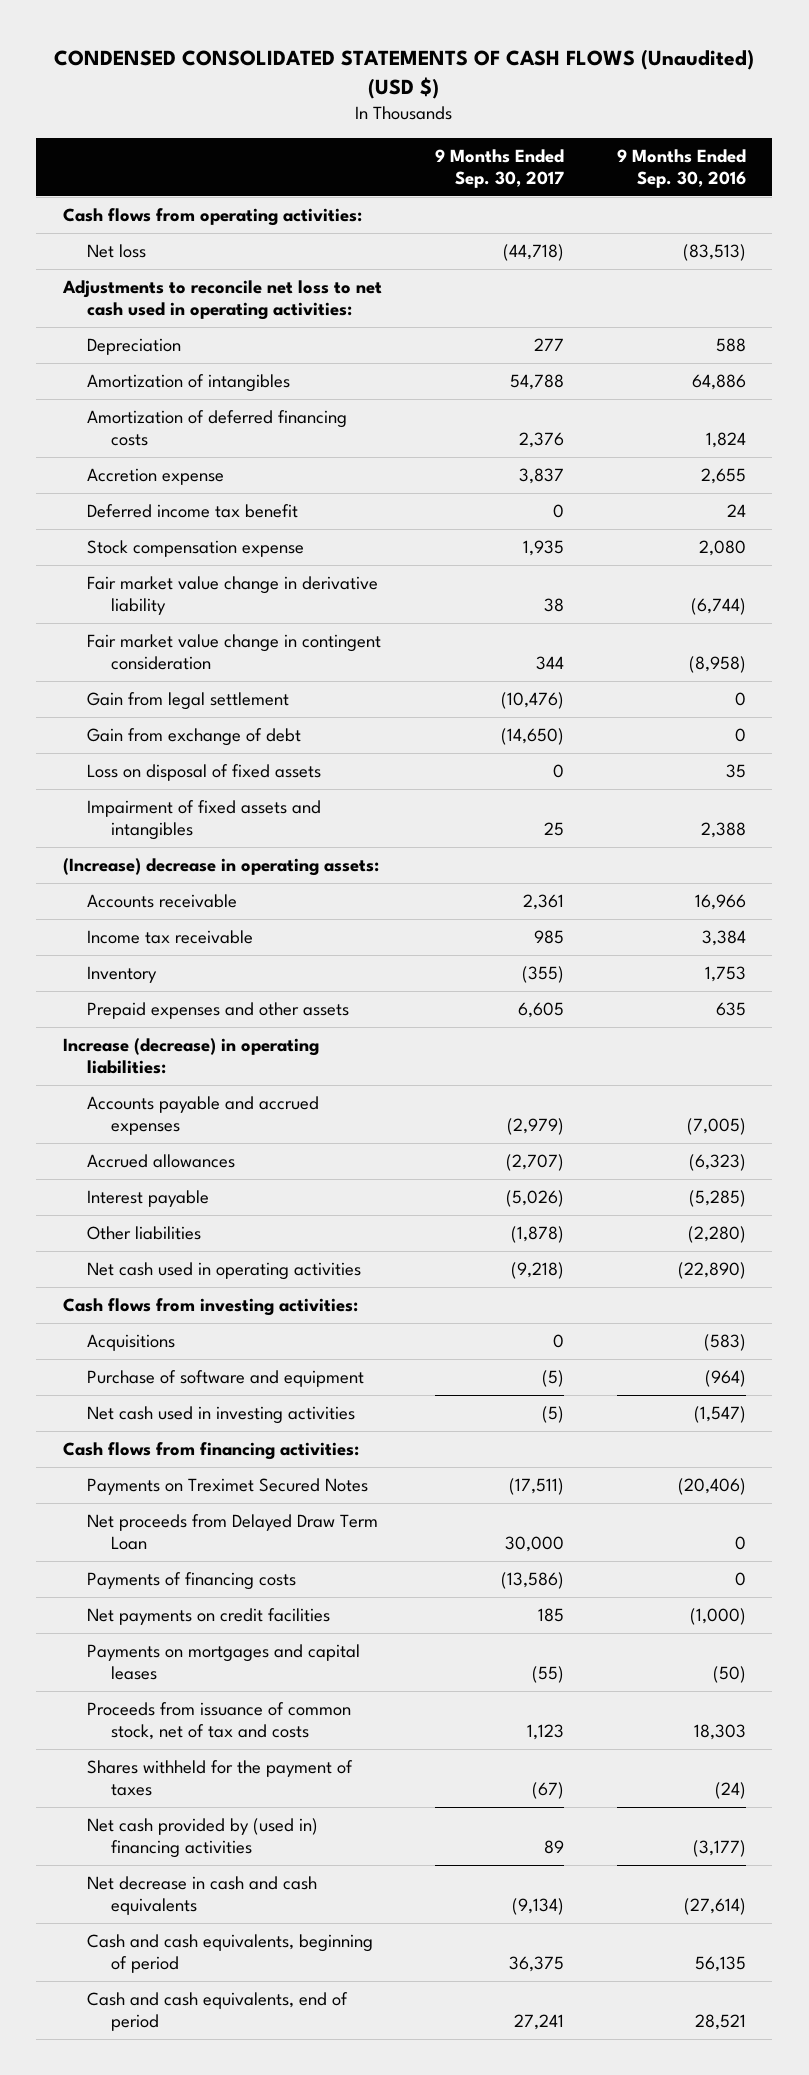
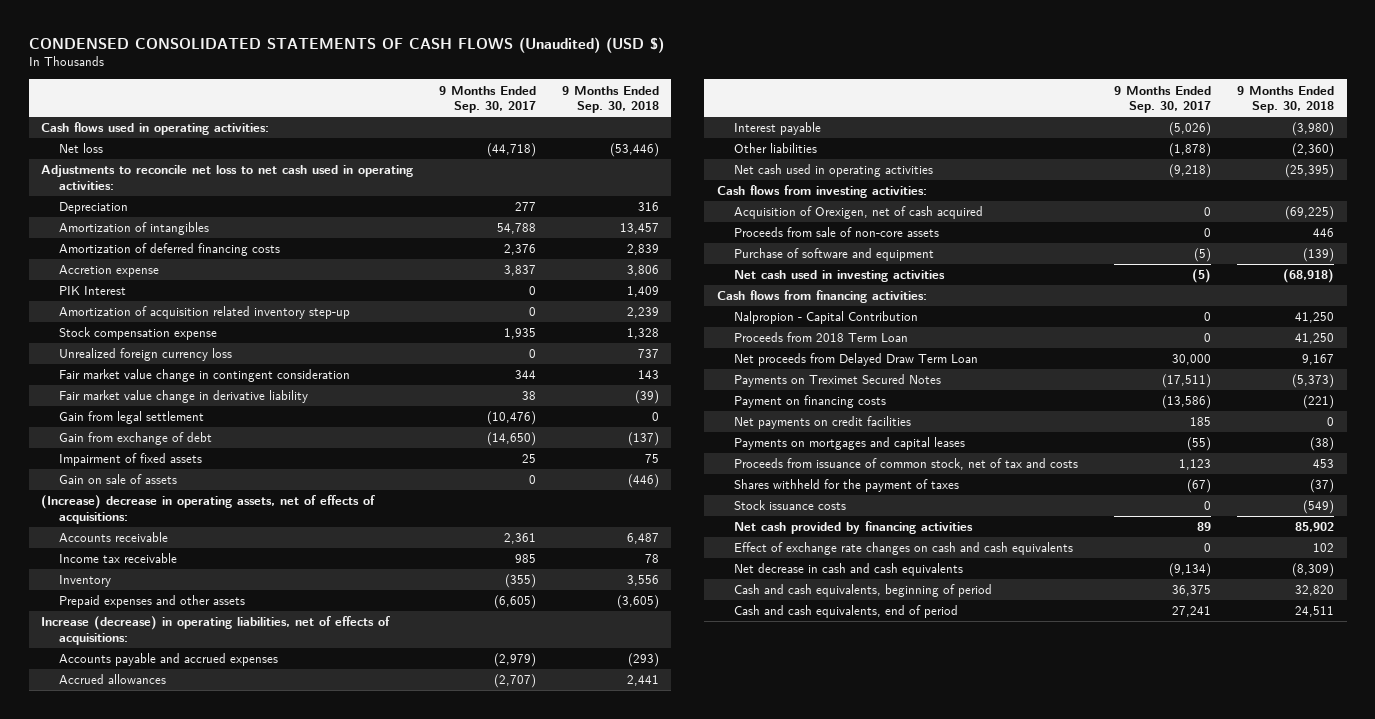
[616,148,746,188] 9 Months Ended Sep. 30, 2016 -> none
none -> [561,85,659,114] 9 Months Ended Sep. 30, 2018
[62,207,362,226] Cash flows from operating activities: -> [41,122,270,136] Cash flows used in operating activities:
[86,503,298,518] Deferred income tax benefit -> none
none -> [59,286,127,296] PIK Interest
none -> [59,306,351,320] Amortization of acquisition related inventory step-up
none -> [59,348,233,362] Unrealized foreign currency loss
[86,575,378,616] Fair market value change in derivative liability -> [59,390,309,404] Fair market value change in derivative liability
[86,763,321,781] Loss on disposal of fixed assets -> none
[86,799,321,841] Impairment of fixed assets and intangibles -> [59,453,203,467] Impairment of fixed assets
none -> [59,474,178,485] Gain on sale of assets
[62,857,379,876] (Increase) decrease in operating assets: -> [41,495,376,524] (Increase) decrease in operating assets, net of effects of acquisitions:
[517,1001,564,1018] 6,605 -> [493,595,536,610] (6,605)
[62,1037,319,1075] Increase (decrease) in operating liabilities: -> [41,616,391,645] Increase (decrease) in operating liabilities, net of effects of acquisitions:
[86,1333,175,1351] Acquisitions -> none
none -> [734,206,984,220] Acquisition of Orexigen, net of cash acquired
none -> [734,227,940,238] Proceeds from sale of non-core assets
none -> [734,311,919,325] Nalpropion - Capital Contribution
none -> [734,332,909,343] Proceeds from 2018 Term Loan
[86,1477,368,1495] Payments on Treximet Secured Notes -> [734,374,942,388] Payments on Treximet Secured Notes
[86,1571,296,1590] Payments of financing costs -> [734,395,887,409] Payment on financing costs
none -> [734,500,847,511] Stock issuance costs
[86,1817,318,1859] Net cash provided by (used in) financing activities -> [734,521,974,535] Net cash provided by financing activities
none -> [734,542,1074,556] Effect of exchange rate changes on cash and cash equivalents

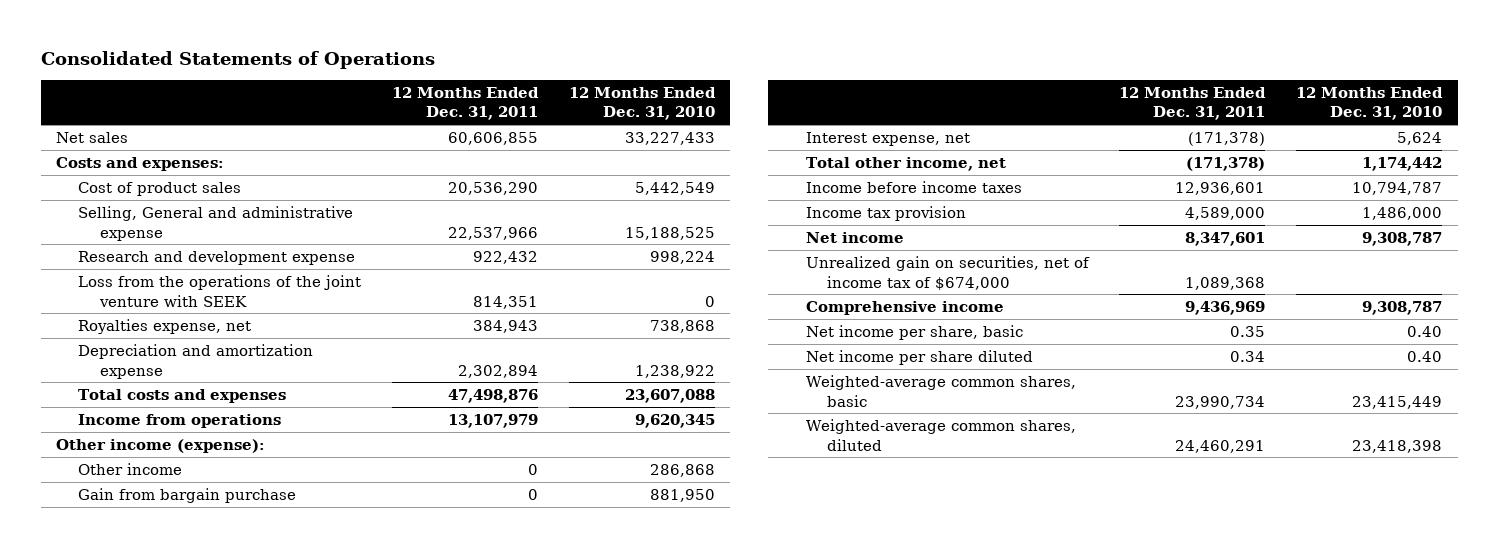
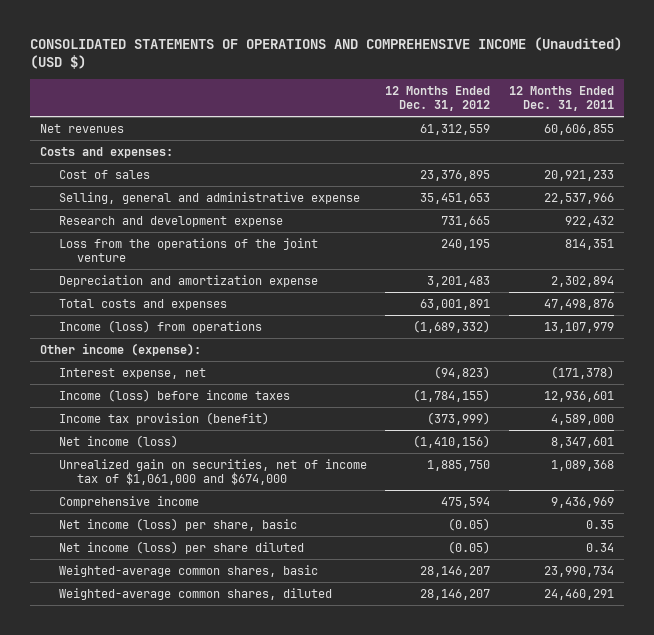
[40,50,435,69] Consolidated Statements of Operations -> [30,36,623,70] CONSOLIDATED STATEMENTS OF OPERATIONS AND COMPREHENSIVE INCOME (Unaudited) (USD $)
[568,86,716,121] 12 Months Ended Dec. 31, 2010 -> none
none -> [385,85,491,112] 12 Months Ended Dec. 31, 2012
[56,131,129,143] Net sales -> [39,123,124,133] Net revenues
[78,181,242,196] Cost of product sales -> [58,169,150,179] Cost of sales
[448,181,539,195] 20,536,290 -> [544,169,615,181] 20,921,233
[78,205,354,241] Selling, General and administrative expense -> [58,191,360,204] Selling, general and administrative expense
[78,318,252,334] Royalties expense, net -> none
[78,274,362,307] Loss from the operations of the joint venture with SEEK -> [58,237,318,262] Loss from the operations of the joint venture
[78,413,282,428] Income from operations -> [58,319,262,333] Income (loss) from operations
[78,462,183,475] Other income -> none
[78,487,297,503] Gain from bargain purchase -> none
[805,156,1006,171] Total other income, net -> none
[805,180,1022,193] Income before income taxes -> [58,388,290,402] Income (loss) before income taxes
[805,205,966,221] Income tax provision -> [58,411,269,425] Income tax provision (benefit)
[805,231,904,243] Net income -> [58,434,178,448] Net income (loss)
[805,255,1090,290] Unrealized gain on securities, net of income tax of $674,000 -> [58,458,367,485] Unrealized gain on securities, net of income tax of $1,061,000 and $674,000
[805,324,1023,340] Net income per share, basic -> [58,517,297,531] Net income (loss) per share, basic
[805,349,1033,365] Net income per share diluted -> [58,540,304,554] Net income (loss) per share diluted

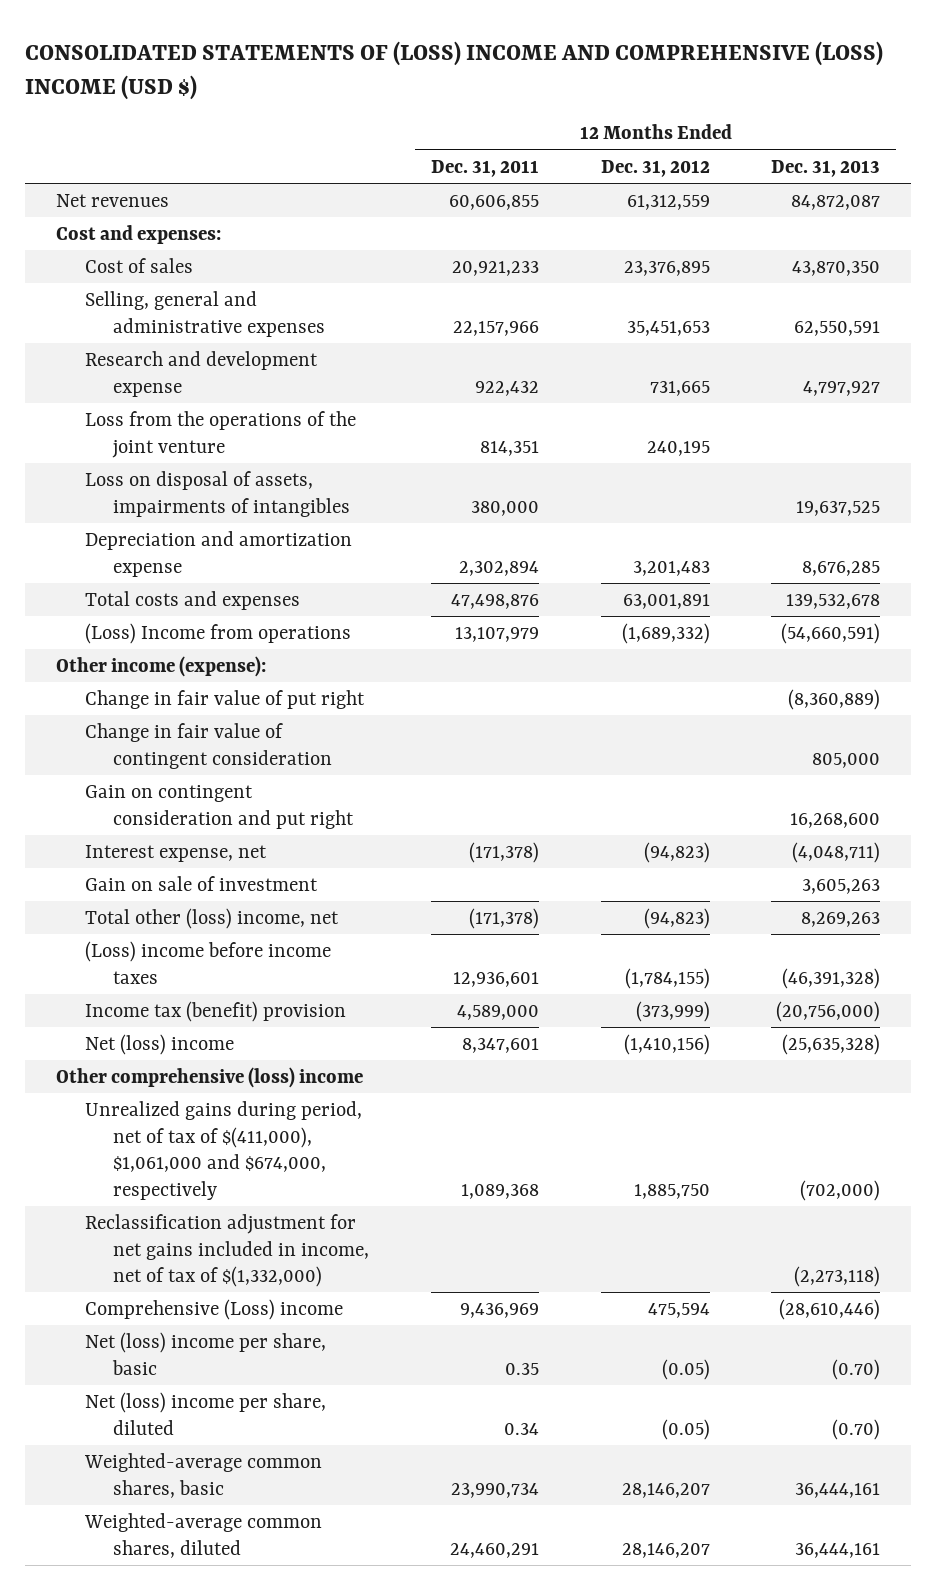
[30,36,623,70] CONSOLIDATED STATEMENTS OF OPERATIONS AND COMPREHENSIVE INCOME (Unaudited) (USD $) -> [25,40,884,101] CONSOLIDATED STATEMENTS OF (LOSS) INCOME AND COMPREHENSIVE (LOSS) INCOME (USD $)
none -> [771,159,881,177] Dec. 31, 2013
[39,146,173,158] Costs and expenses: -> [56,224,222,244] Cost and expenses:
[58,191,360,204] Selling, general and administrative expense -> [84,290,326,337] Selling, general and administrative expenses
[544,192,615,204] 22,537,966 -> [452,320,539,336] 22,157,966
none -> [84,470,351,517] Loss on disposal of assets, impairments of intangibles
[58,319,262,333] Income (loss) from operations -> [84,622,351,644] (Loss) Income from operations
none -> [84,689,365,709] Change in fair value of put right
none -> [84,722,333,769] Change in fair value of contingent consideration
none -> [84,784,355,829] Gain on contingent consideration and put right
none -> [84,875,318,891] Gain on sale of investment
none -> [84,907,339,929] Total other (loss) income, net
[58,388,290,402] Income (loss) before income taxes -> [84,940,331,984] (Loss) income before income taxes
[58,411,269,425] Income tax provision (benefit) -> [84,1000,346,1022] Income tax (benefit) provision
[58,434,178,448] Net income (loss) -> [84,1033,234,1055] Net (loss) income
none -> [56,1066,364,1088] Other comprehensive (loss) income
[58,458,367,485] Unrealized gain on securities, net of income tax of $1,061,000 and $674,000 -> [84,1100,362,1200] Unrealized gains during period, net of tax of $(411,000), $1,061,000 and $674,000, respectively
none -> [84,1213,370,1288] Reclassification adjustment for net gains included in income, net of tax of $(1,332,000)
[58,495,199,508] Comprehensive income -> [84,1298,343,1320] Comprehensive (Loss) income
[58,517,297,531] Net income (loss) per share, basic -> [84,1331,326,1375] Net (loss) income per share, basic
[58,540,304,554] Net income (loss) per share diluted -> [84,1391,326,1435] Net (loss) income per share, diluted

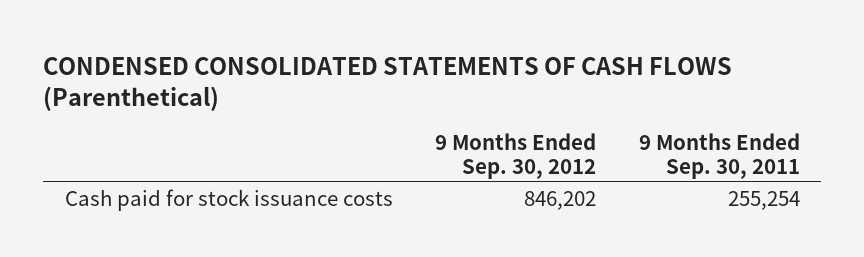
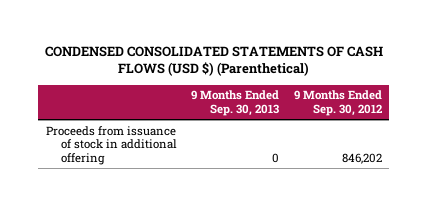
[43,56,733,112] CONDENSED CONSOLIDATED STATEMENTS OF CASH FLOWS (Parenthetical) -> [44,45,383,77] CONDENSED CONSOLIDATED STATEMENTS OF CASH FLOWS (USD $) (Parenthetical)
[638,132,800,179] 9 Months Ended Sep. 30, 2011 -> none
none -> [191,90,280,116] 9 Months Ended Sep. 30, 2013
[64,189,393,212] Cash paid for stock issuance costs -> [45,125,177,165] Proceeds from issuance of stock in additional offering

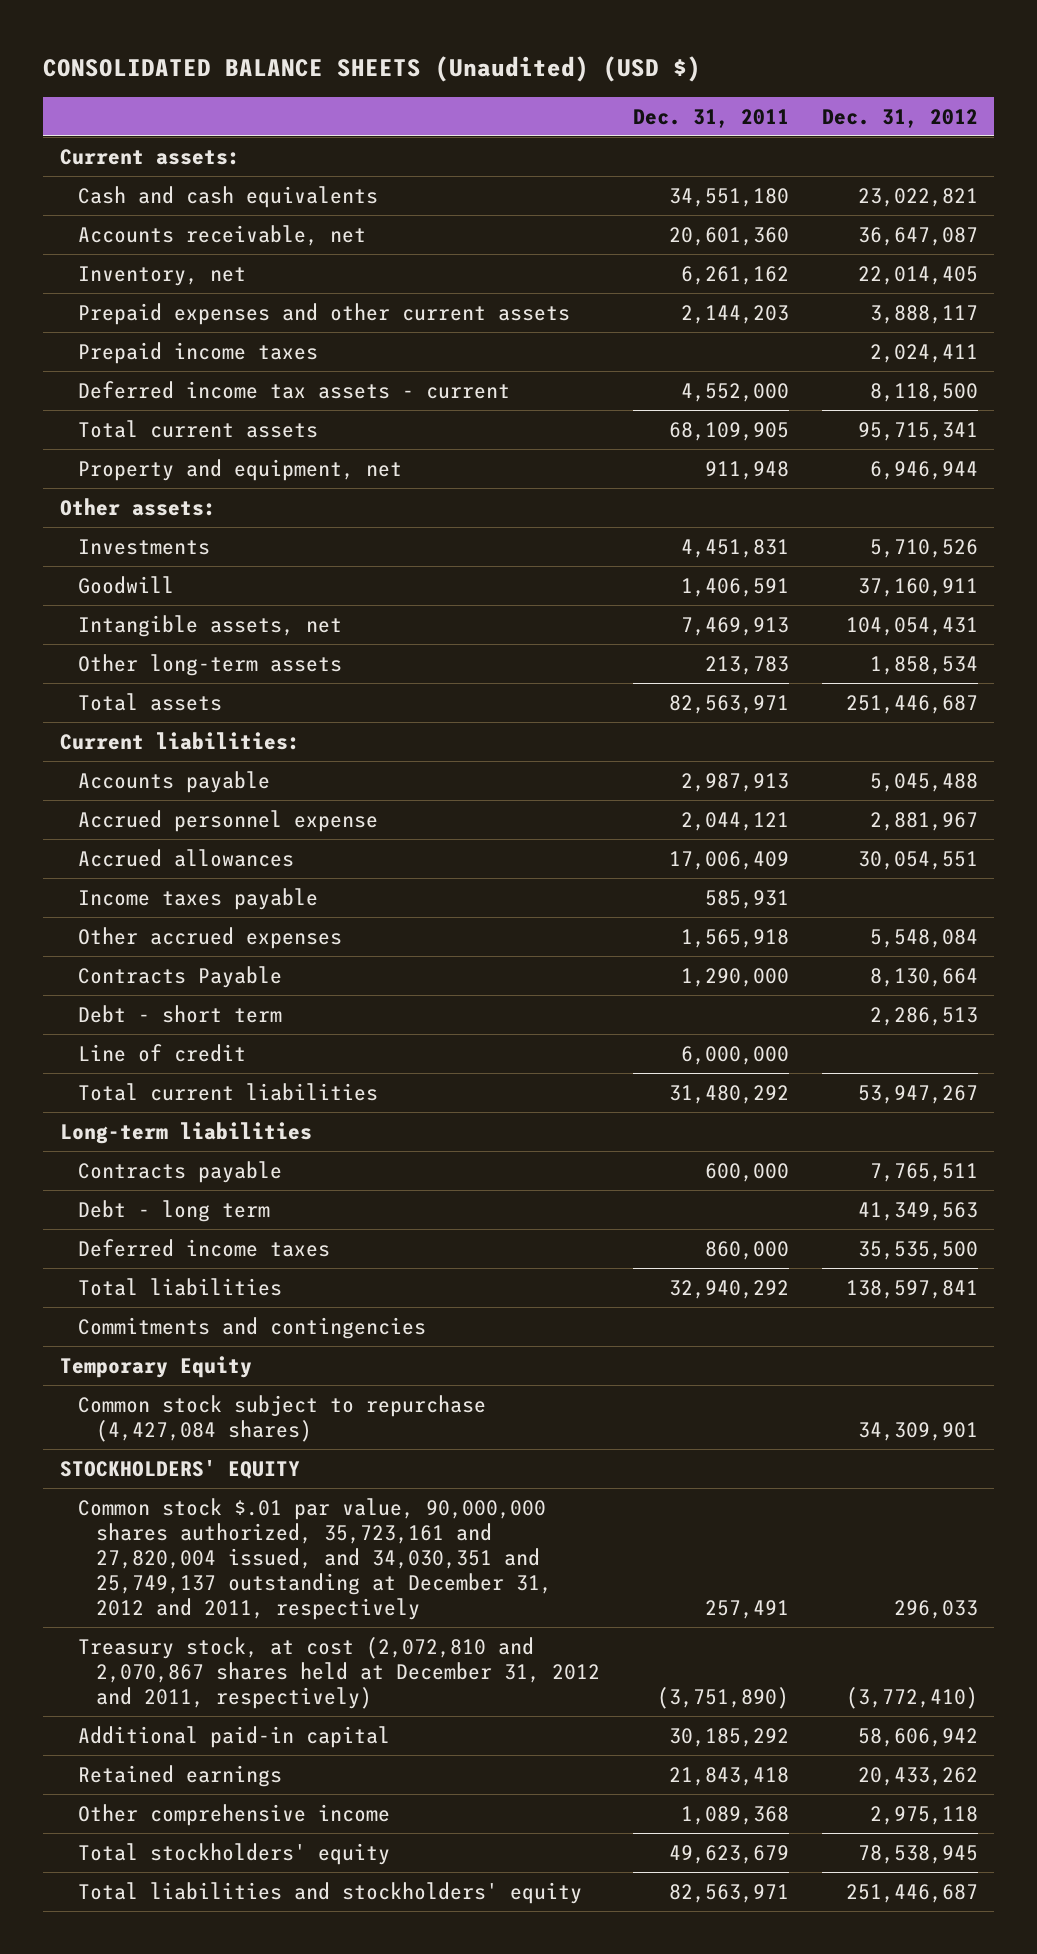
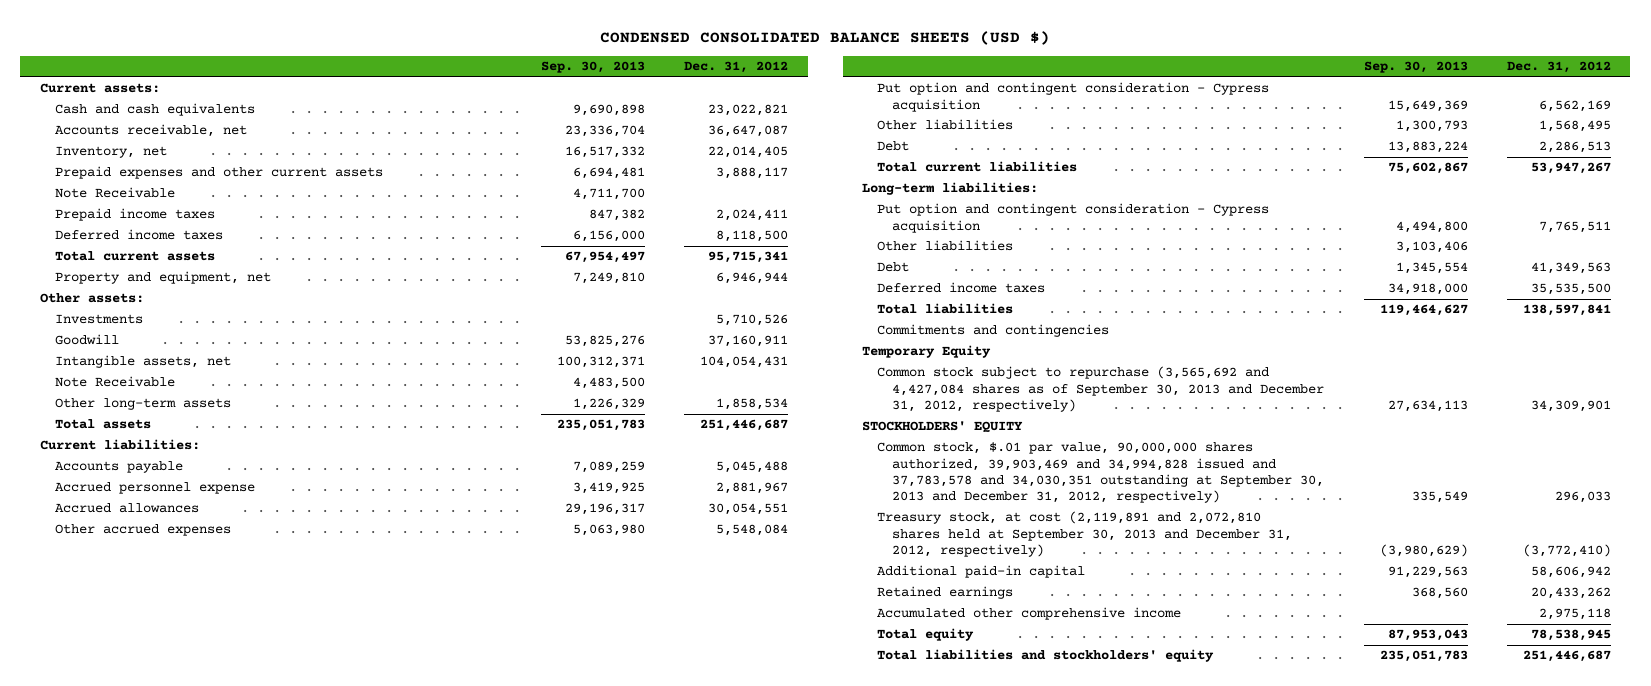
[43,55,702,82] CONSOLIDATED BALANCE SHEETS (Unaudited) (USD $) -> [600,30,1051,45] CONDENSED CONSOLIDATED BALANCE SHEETS (USD $)
[632,108,789,128] Dec. 31, 2011 -> none
none -> [541,61,646,74] Sep. 30, 2013
none -> [54,187,175,199] Note Receivable
[77,380,510,399] Deferred income tax assets - current -> [54,229,223,241] Deferred income taxes
none -> [54,376,175,388] Note Receivable
[77,887,318,910] Income taxes payable -> none
[77,965,282,988] Contracts Payable -> none
[77,1043,246,1062] Line of credit -> none
none -> [877,82,1270,112] Put option and contingent consideration - Cypress acquisition
none -> [877,119,1014,131] Other liabilities
[77,1004,282,1023] Debt - short term -> [877,141,910,152] Debt
[59,1121,312,1144] Long-term liabilities -> [862,182,1039,196] Long-term liabilities:
[77,1160,282,1183] Contracts payable -> [877,203,1270,233] Put option and contingent consideration - Cypress acquisition
none -> [877,240,1014,252] Other liabilities
[77,1199,270,1222] Debt - long term -> [877,262,910,273] Debt
[77,1394,486,1442] Common stock subject to repurchase (4,427,084 shares) -> [877,366,1325,413] Common stock subject to repurchase (3,565,692 and 4,427,084 shares as of September 30, 2013 and December 31, 2012, respectively)
[77,1497,553,1620] Common stock $.01 par value, 90,000,000 shares authorized, 35,723,161 and 27,820,004 issued, and 34,030,351 and 25,749,137 outstanding at December 31, 2012 and 2011, respectively -> [877,442,1325,504] Common stock, $.01 par value, 90,000,000 shares authorized, 39,903,469 and 34,994,828 issued and 37,783,578 and 34,030,351 outstanding at September 30, 2013 and December 31, 2012, respectively)
[77,1636,601,1709] Treasury stock, at cost (2,072,810 and 2,070,867 shares held at December 31, 2012 and 2011, respectively) -> [877,511,1293,558] Treasury stock, at cost (2,119,891 and 2,072,810 shares held at September 30, 2013 and December 31, 2012, respectively)
[77,1803,390,1826] Other comprehensive income -> [877,607,1182,621] Accumulated other comprehensive income
[77,1842,390,1865] Total stockholders' equity -> [877,628,975,642] Total equity

